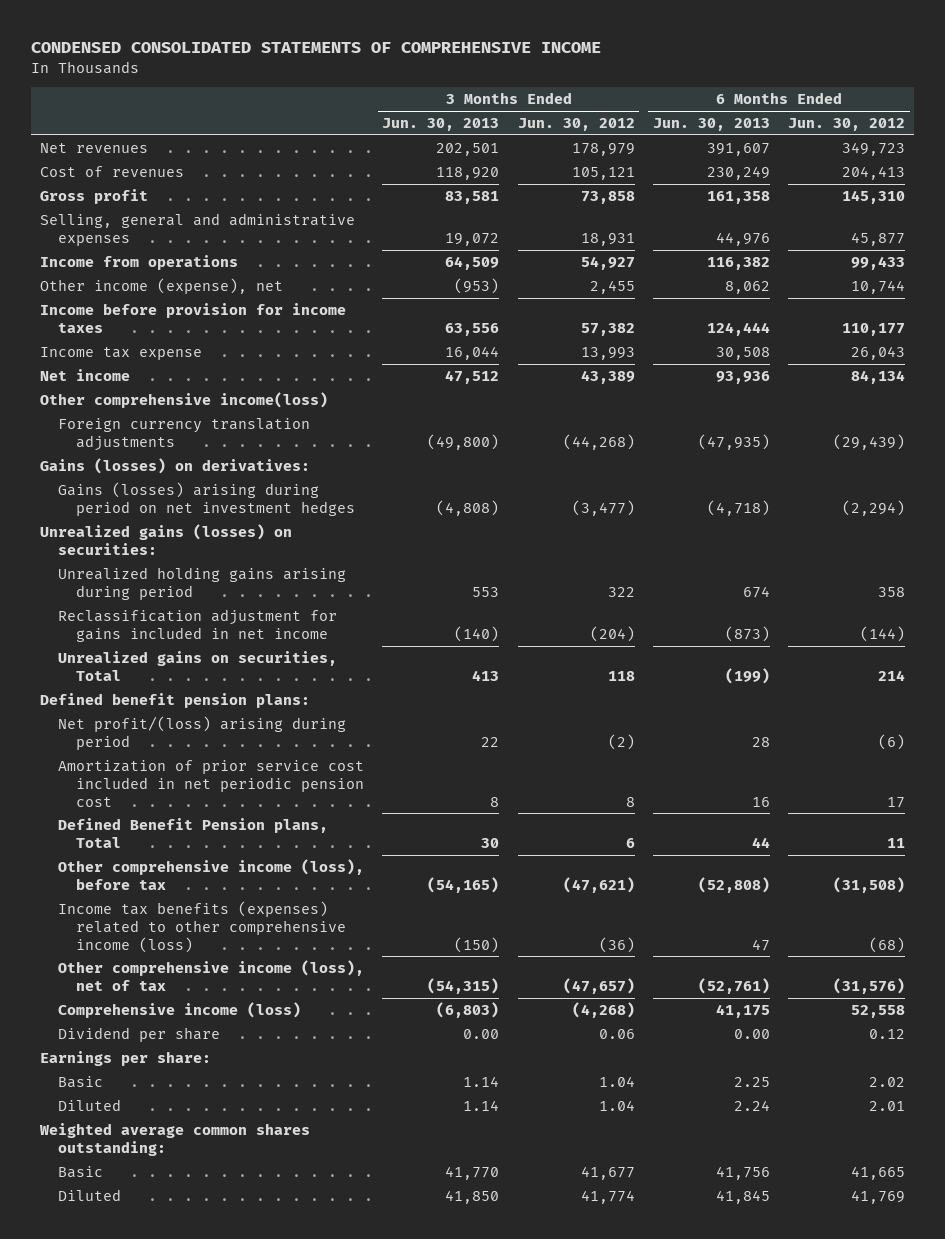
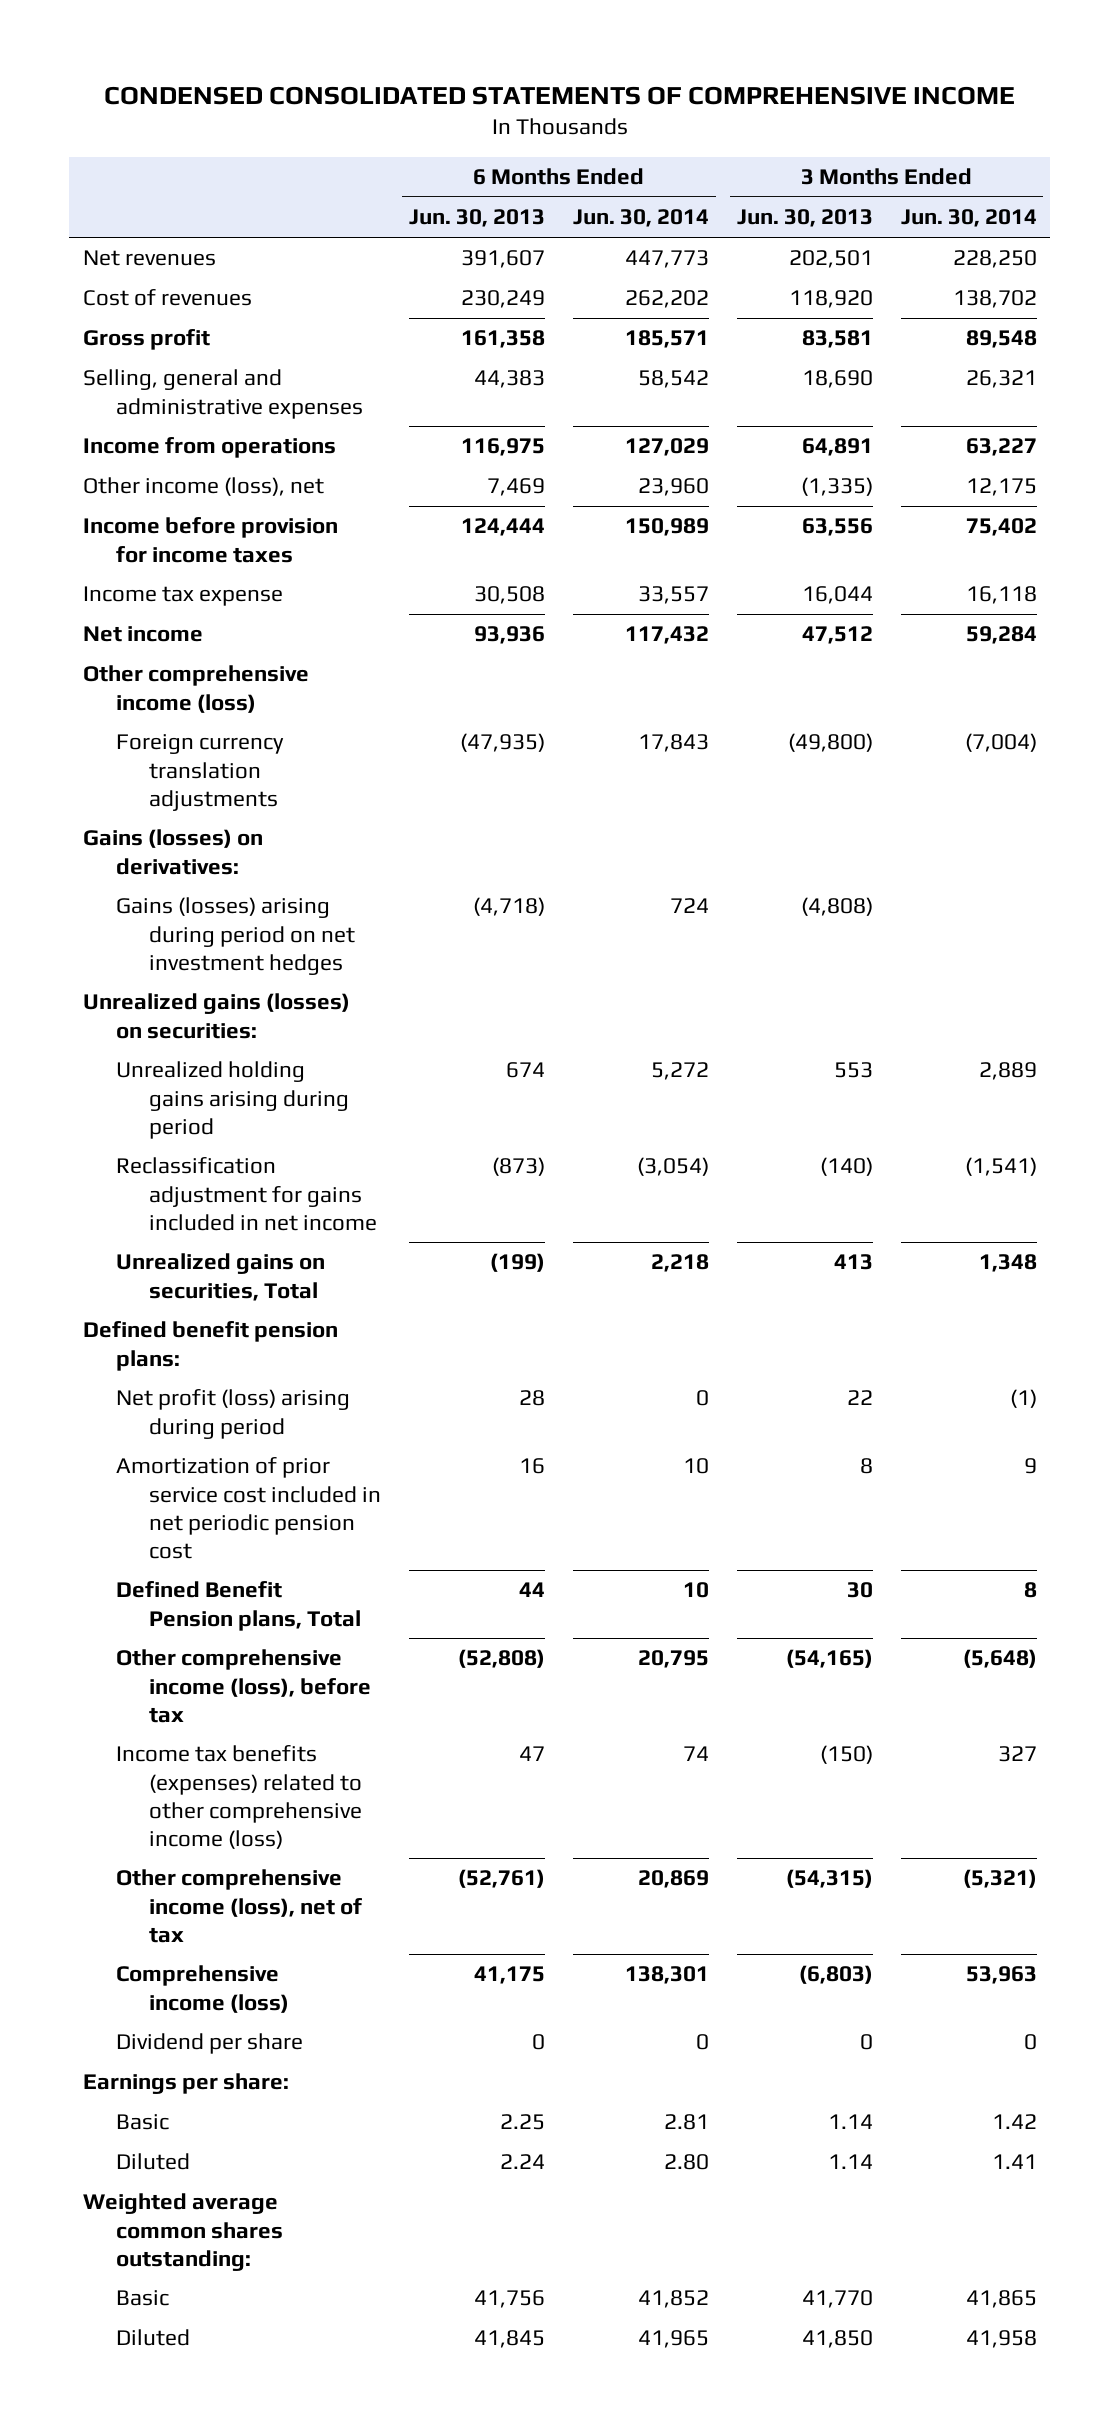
[517,118,635,132] Jun. 30, 2012 -> none
[788,118,906,132] Jun. 30, 2012 -> none
none -> [572,209,709,228] Jun. 30, 2014
none -> [900,209,1037,228] Jun. 30, 2014
[445,232,500,246] 19,072 -> [801,370,873,389] 18,690
[715,231,770,246] 44,976 -> [474,370,546,389] 44,383
[445,255,500,270] 64,509 -> [801,438,873,457] 64,891
[706,256,770,270] 116,382 -> [461,438,546,457] 116,975
[39,277,283,294] Other income (expense), net -> [82,477,324,497] Other income (loss), net
[454,277,500,294] (953) -> [800,477,873,497] (1,335)
[724,280,770,294] 8,062 -> [487,478,546,497] 7,469
[39,391,328,408] Other comprehensive income(loss) -> [82,665,309,713] Other comprehensive income (loss)
[58,715,347,750] Net profit/(loss) arising during period -> [116,1389,351,1439] Net profit (loss) arising during period
[463,1028,500,1039] 0.00 -> [859,2034,873,2051] 0
[733,1028,770,1039] 0.00 -> [532,2034,546,2051] 0

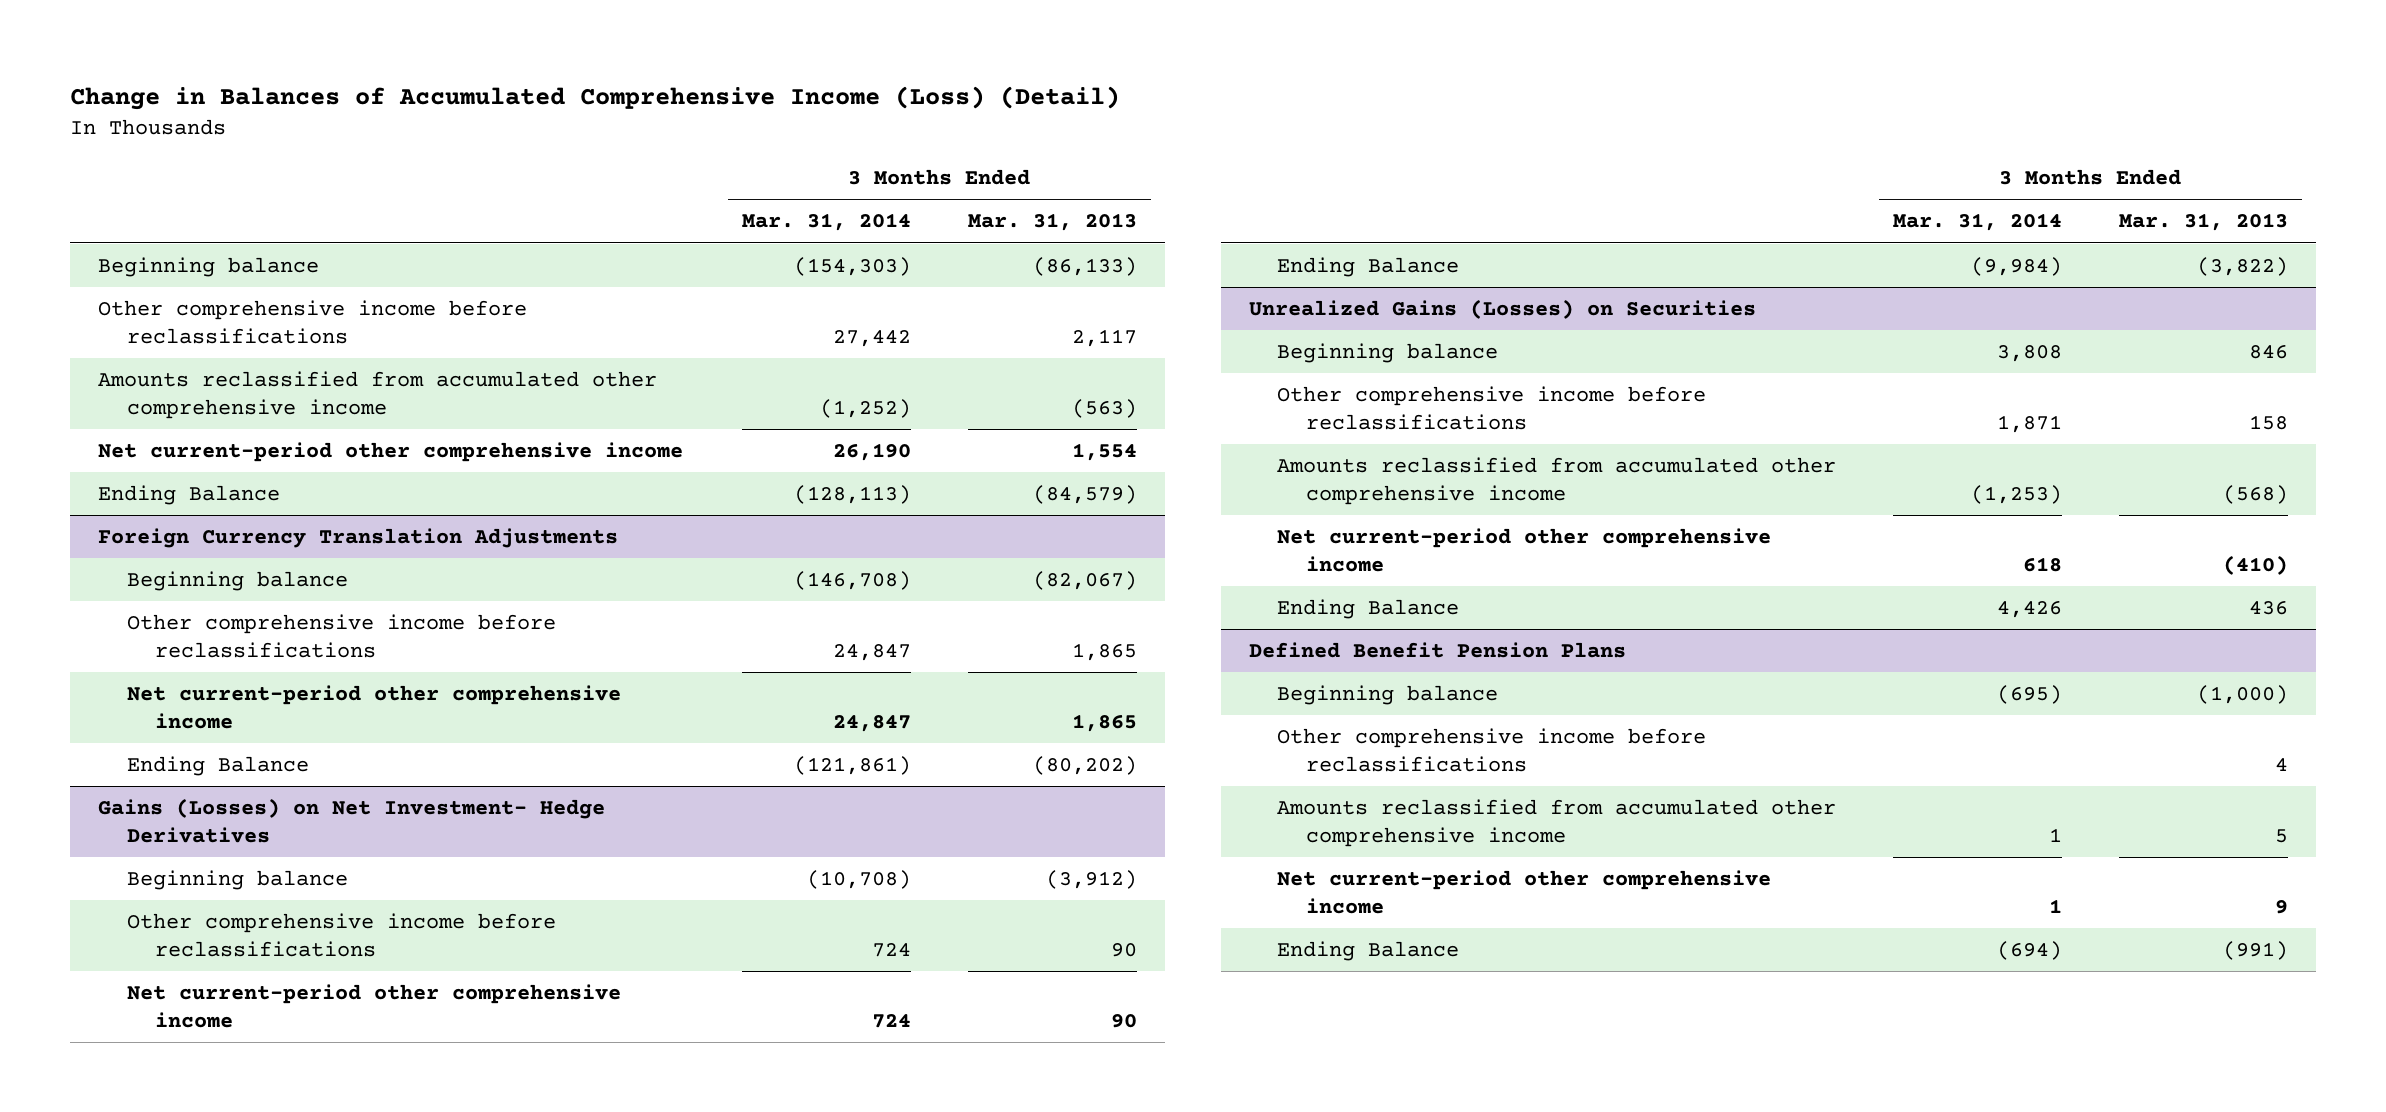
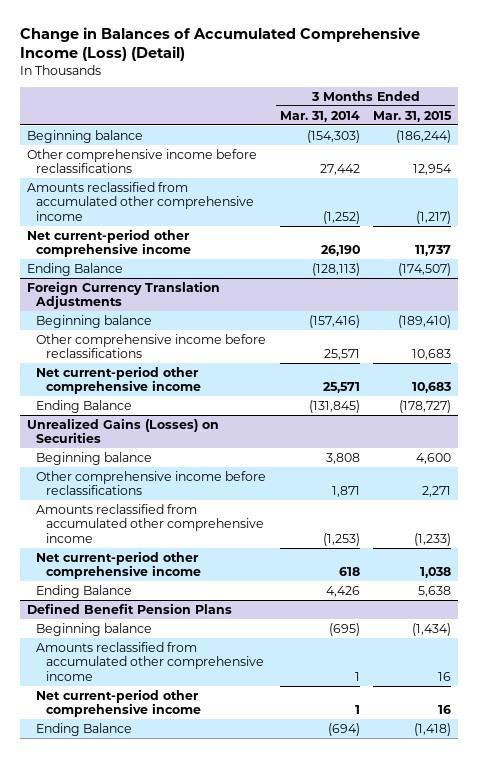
[967,213,1137,232] Mar. 31, 2013 -> none
none -> [373,110,453,122] Mar. 31, 2015
[97,797,605,843] Gains (Losses) on Net Investment- Hedge Derivatives -> none
[126,869,348,890] Beginning balance -> none
[126,912,556,957] Other comprehensive income before reclassifications -> none
[126,983,621,1028] Net current-period other comprehensive income -> none
[1277,256,1460,277] Ending Balance -> none
[794,570,912,590] (146,708) -> [308,314,360,328] (157,416)
[833,643,912,661] 24,847 -> [323,349,360,361] 25,571
[833,714,912,732] 24,847 -> [322,382,360,394] 25,571
[794,755,912,775] (121,861) -> [308,399,360,413] (131,845)
[1277,727,1707,772] Other comprehensive income before reclassifications -> none

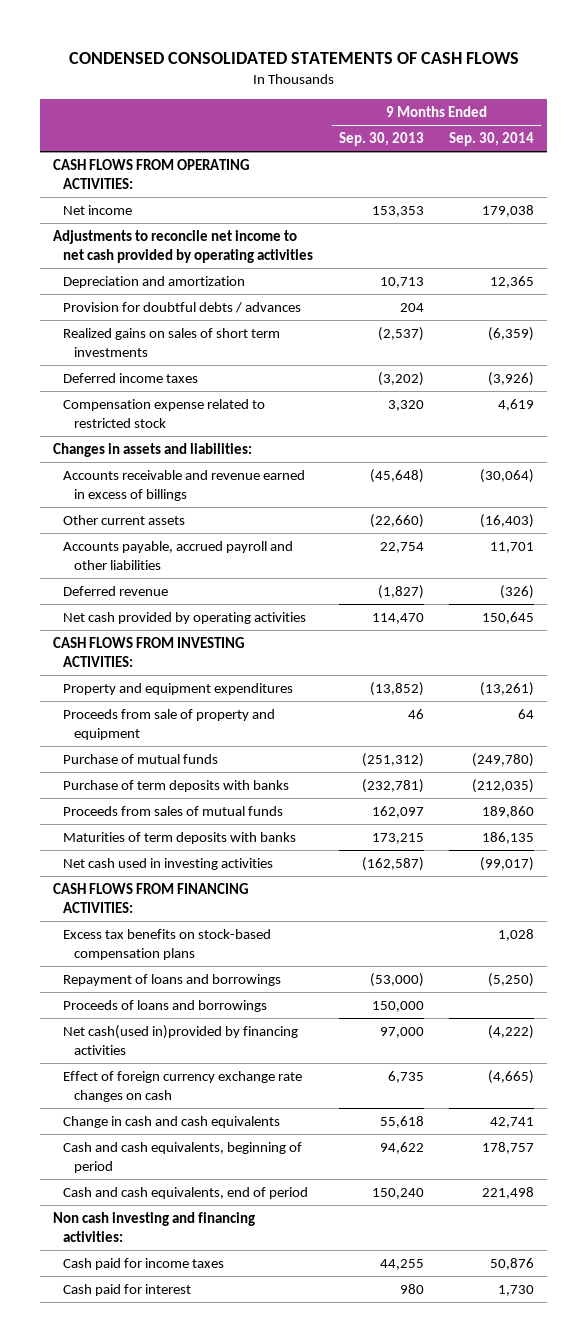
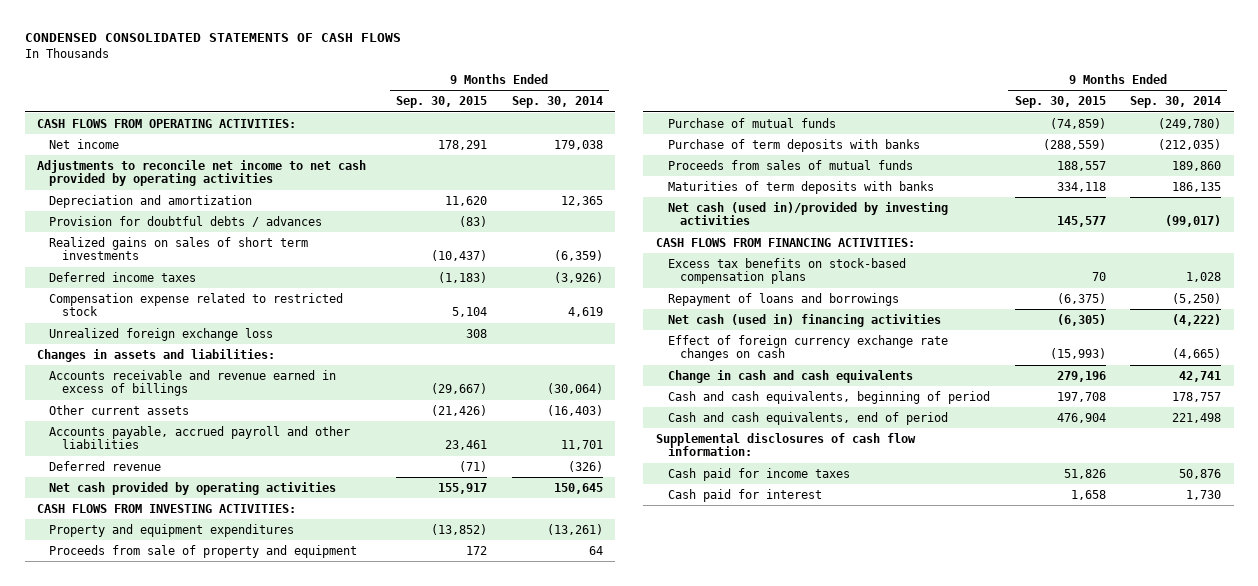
[338,132,424,147] Sep. 30, 2013 -> none
none -> [396,96,488,109] Sep. 30, 2015
none -> [49,327,274,341] Unrealized foreign exchange loss
[63,857,274,870] Net cash used in investing activities -> [667,201,948,226] Net cash (used in)/provided by investing activities
[63,999,268,1012] Proceeds of loans and borrowings -> none
[63,1024,299,1056] Net cash(used in)provided by financing activities -> [667,313,941,327] Net cash (used in) financing activities
[52,1211,255,1243] Non cash investing and financing activities: -> [655,432,916,457] Supplemental disclosures of cash flow information:

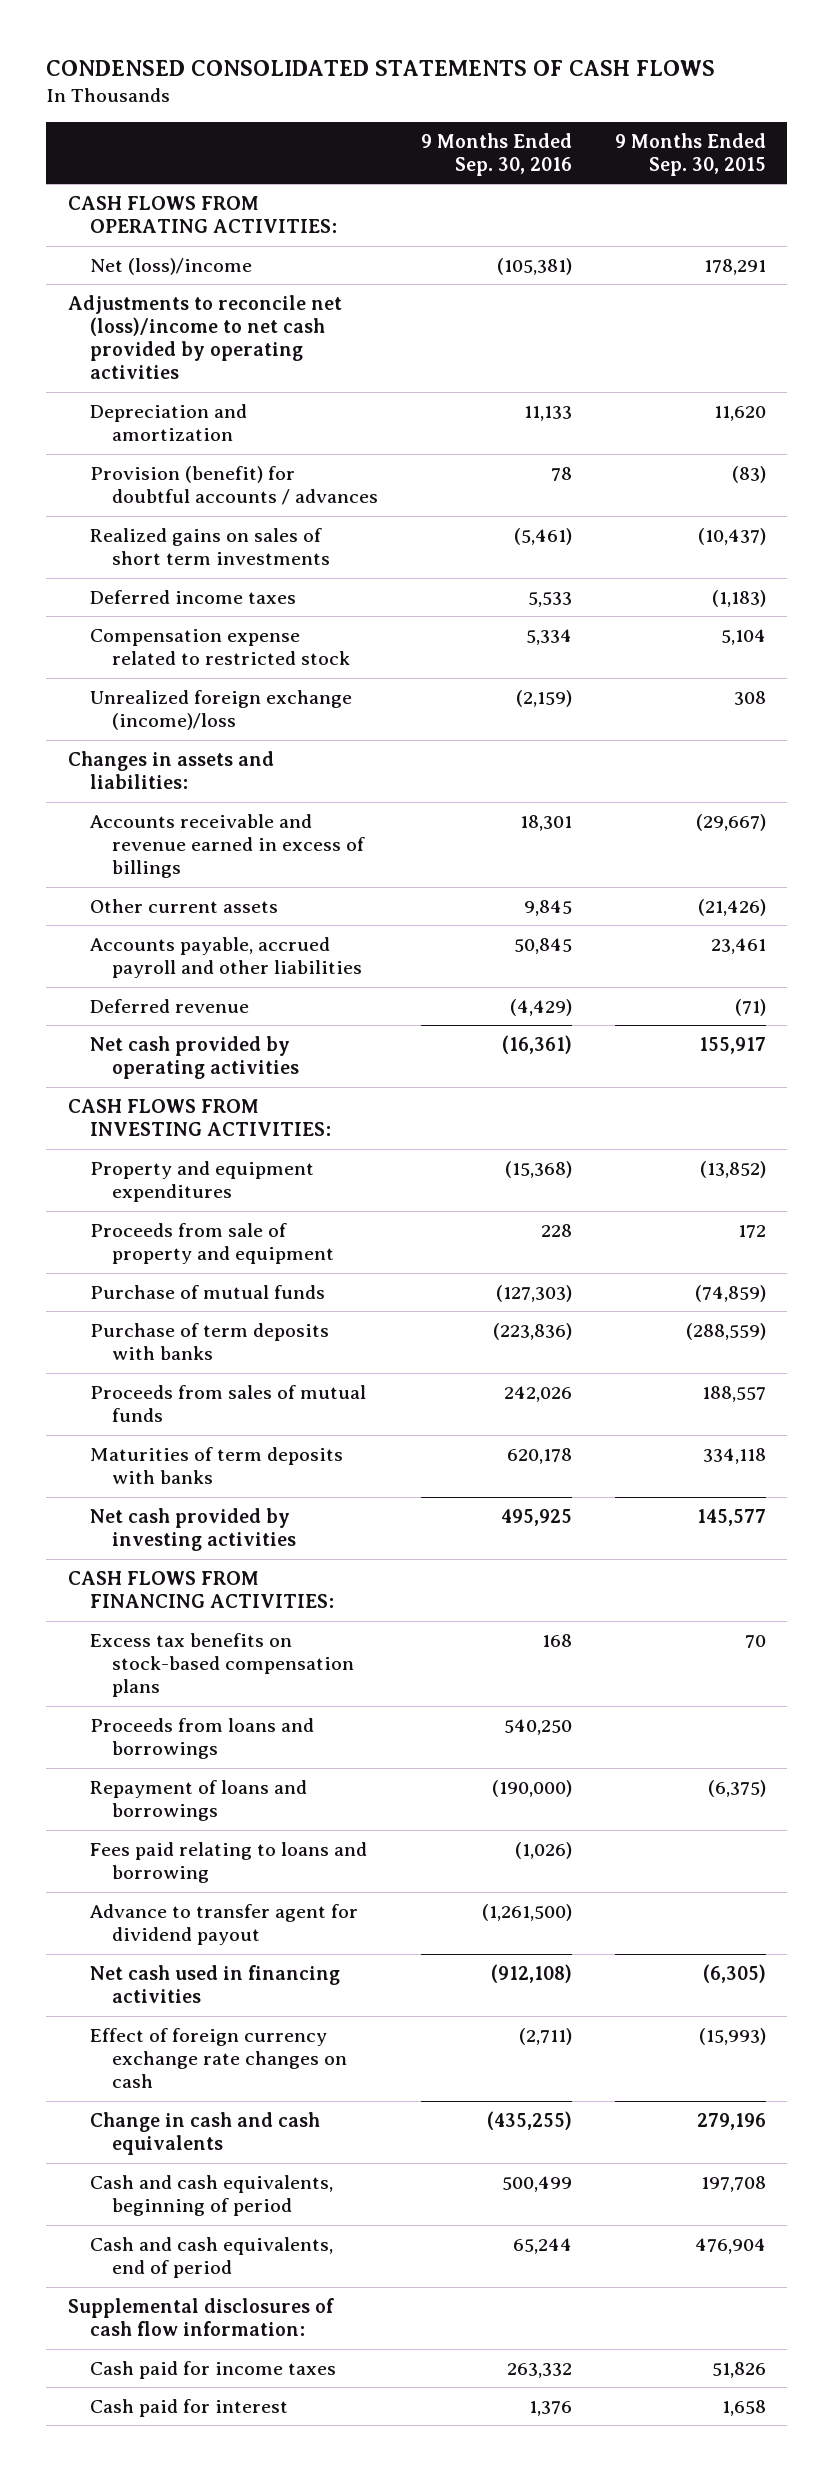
[511,96,603,109] Sep. 30, 2014 -> none
none -> [420,132,572,176] 9 Months Ended Sep. 30, 2016
[49,138,120,149] Net income -> [89,257,252,275] Net (loss)/income
[37,159,367,187] Adjustments to reconcile net income to net cash provided by operating activities -> [67,294,342,380] Adjustments to reconcile net (loss)/income to net cash provided by operating activities
[49,215,323,227] Provision for doubtful debts / advances -> [89,465,379,506] Provision (benefit) for doubtful accounts / advances
[49,327,274,341] Unrealized foreign exchange loss -> [89,689,352,731] Unrealized foreign exchange (income)/loss
[667,201,948,226] Net cash (used in)/provided by investing activities -> [89,1507,297,1552] Net cash provided by investing activities
none -> [89,1717,314,1760] Proceeds from loans and borrowings
none -> [89,1841,367,1884] Fees paid relating to loans and borrowing
none -> [89,1903,358,1946] Advance to transfer agent for dividend payout
[667,313,941,327] Net cash (used in) financing activities -> [89,1964,340,2004] Net cash used in financing activities

